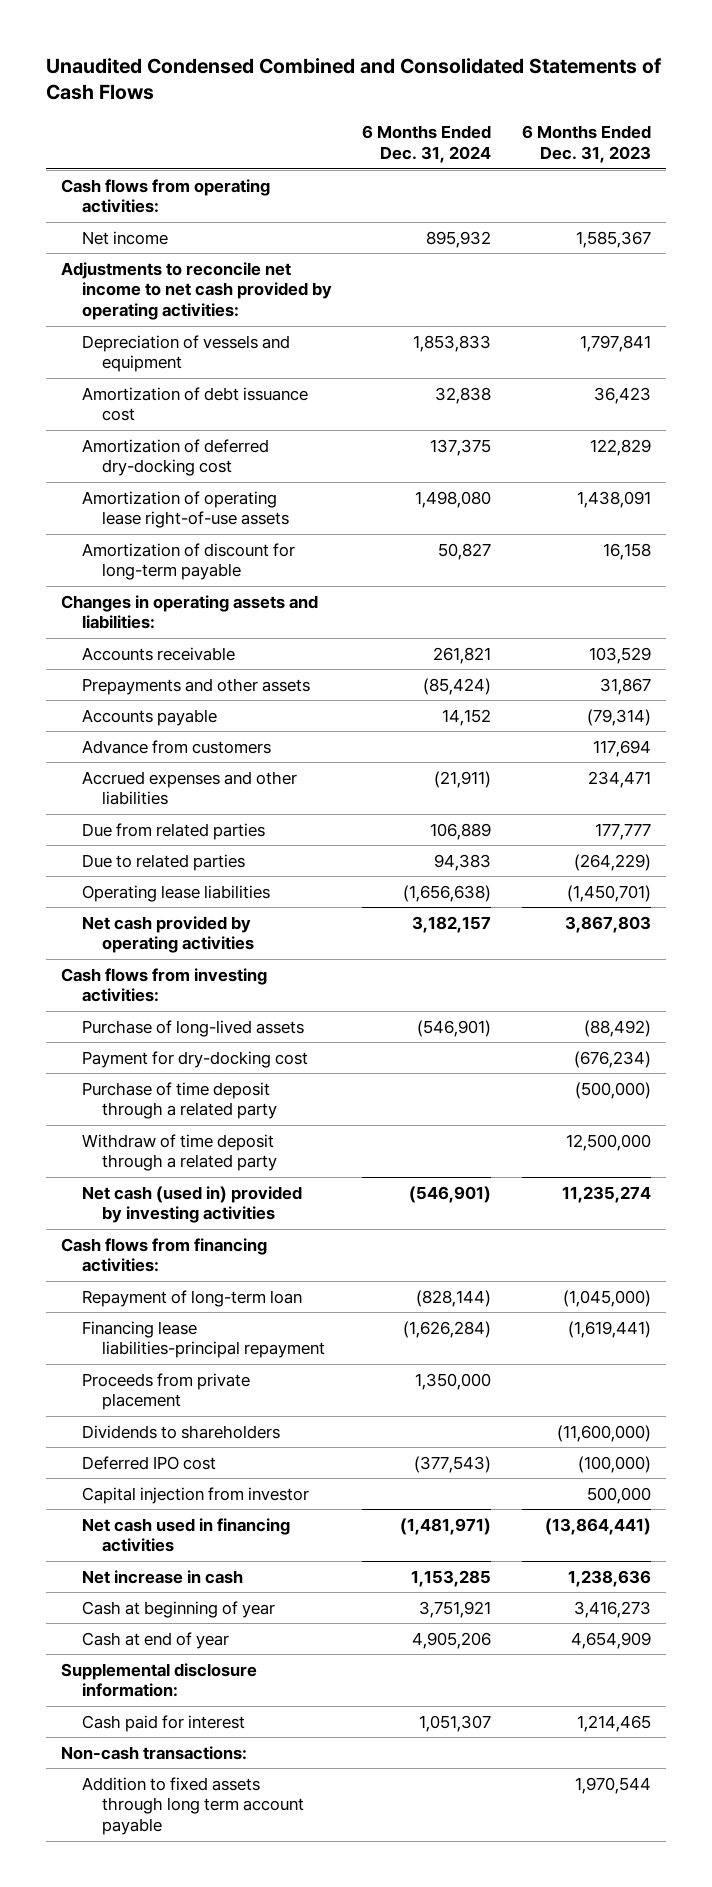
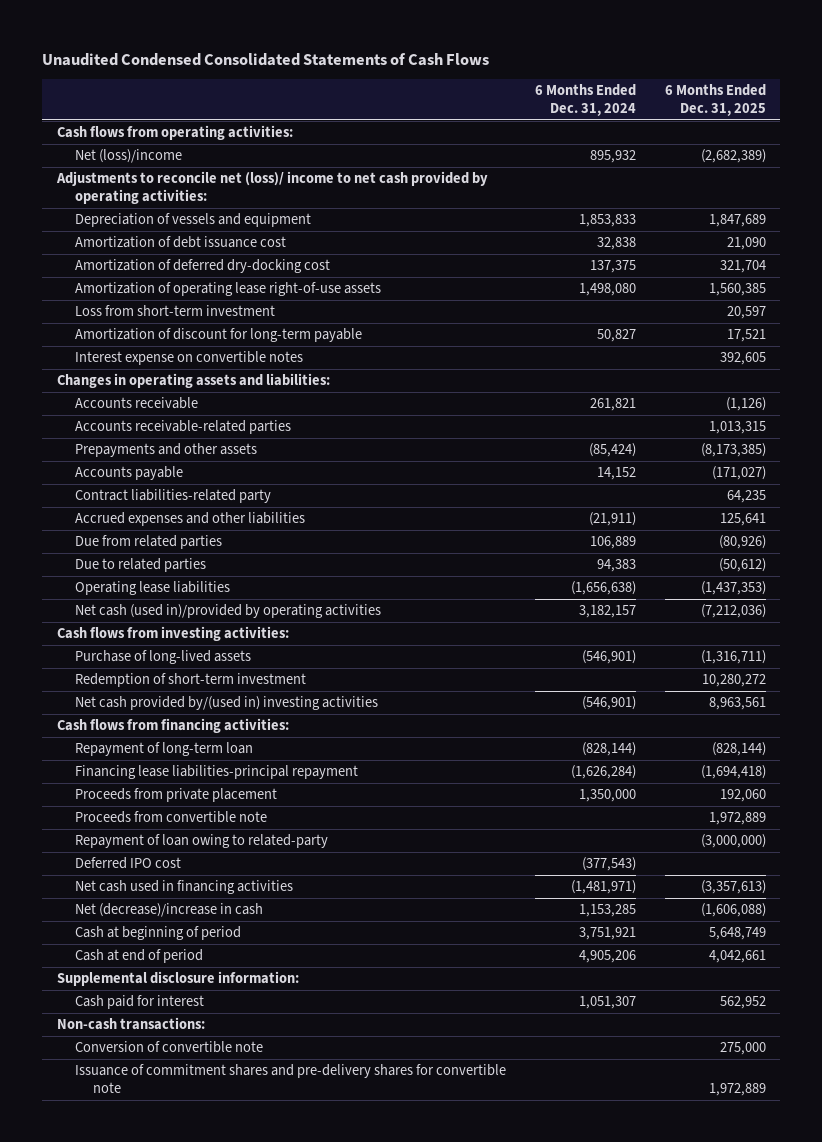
[45,57,661,101] Unaudited Condensed Combined and Consolidated Statements of Cash Flows -> [42,52,490,66] Unaudited Condensed Consolidated Statements of Cash Flows
[522,125,652,163] 6 Months Ended Dec. 31, 2023 -> none
none -> [664,84,766,116] 6 Months Ended Dec. 31, 2025
[81,230,168,245] Net income -> [74,149,182,164] Net (loss)/income
[61,261,332,321] Adjustments to reconcile net income to net cash provided by operating activities: -> [55,171,488,204] Adjustments to reconcile net (loss)/ income to net cash provided by operating activities:
none -> [74,305,275,317] Loss from short-term investment
none -> [74,351,303,366] Interest expense on convertible notes
none -> [74,420,291,435] Accounts receivable-related parties
[81,739,271,754] Advance from customers -> [74,489,271,504] Contract liabilities-related party
[81,915,254,954] Net cash provided by operating activities -> [74,604,381,619] Net cash (used in)/provided by operating activities
[81,1050,308,1068] Payment for dry-docking cost -> none
[81,1081,277,1120] Purchase of time deposit through a related party -> none
[81,1133,277,1172] Withdraw of time deposit through a related party -> none
none -> [74,673,306,688] Redemption of short-term investment
[81,1185,302,1224] Net cash (used in) provided by investing activities -> [74,696,378,711] Net cash provided by/(used in) investing activities
[81,1424,280,1439] Dividends to shareholders -> none
none -> [74,811,267,824] Proceeds from convertible note
none -> [74,834,328,849] Repayment of loan owing to related-party
[81,1486,309,1504] Capital injection from investor -> none
[81,1569,243,1584] Net increase in cash -> [74,903,263,918] Net (decrease)/increase in cash
[81,1600,275,1618] Cash at beginning of year -> [74,926,241,941] Cash at beginning of period
[81,1631,229,1649] Cash at end of year -> [74,949,203,964] Cash at end of period
[81,1776,304,1836] Addition to fixed assets through long term account payable -> none
none -> [74,1041,263,1054] Conversion of convertible note
none -> [74,1064,506,1093] Issuance of commitment shares and pre-delivery shares for convertible note

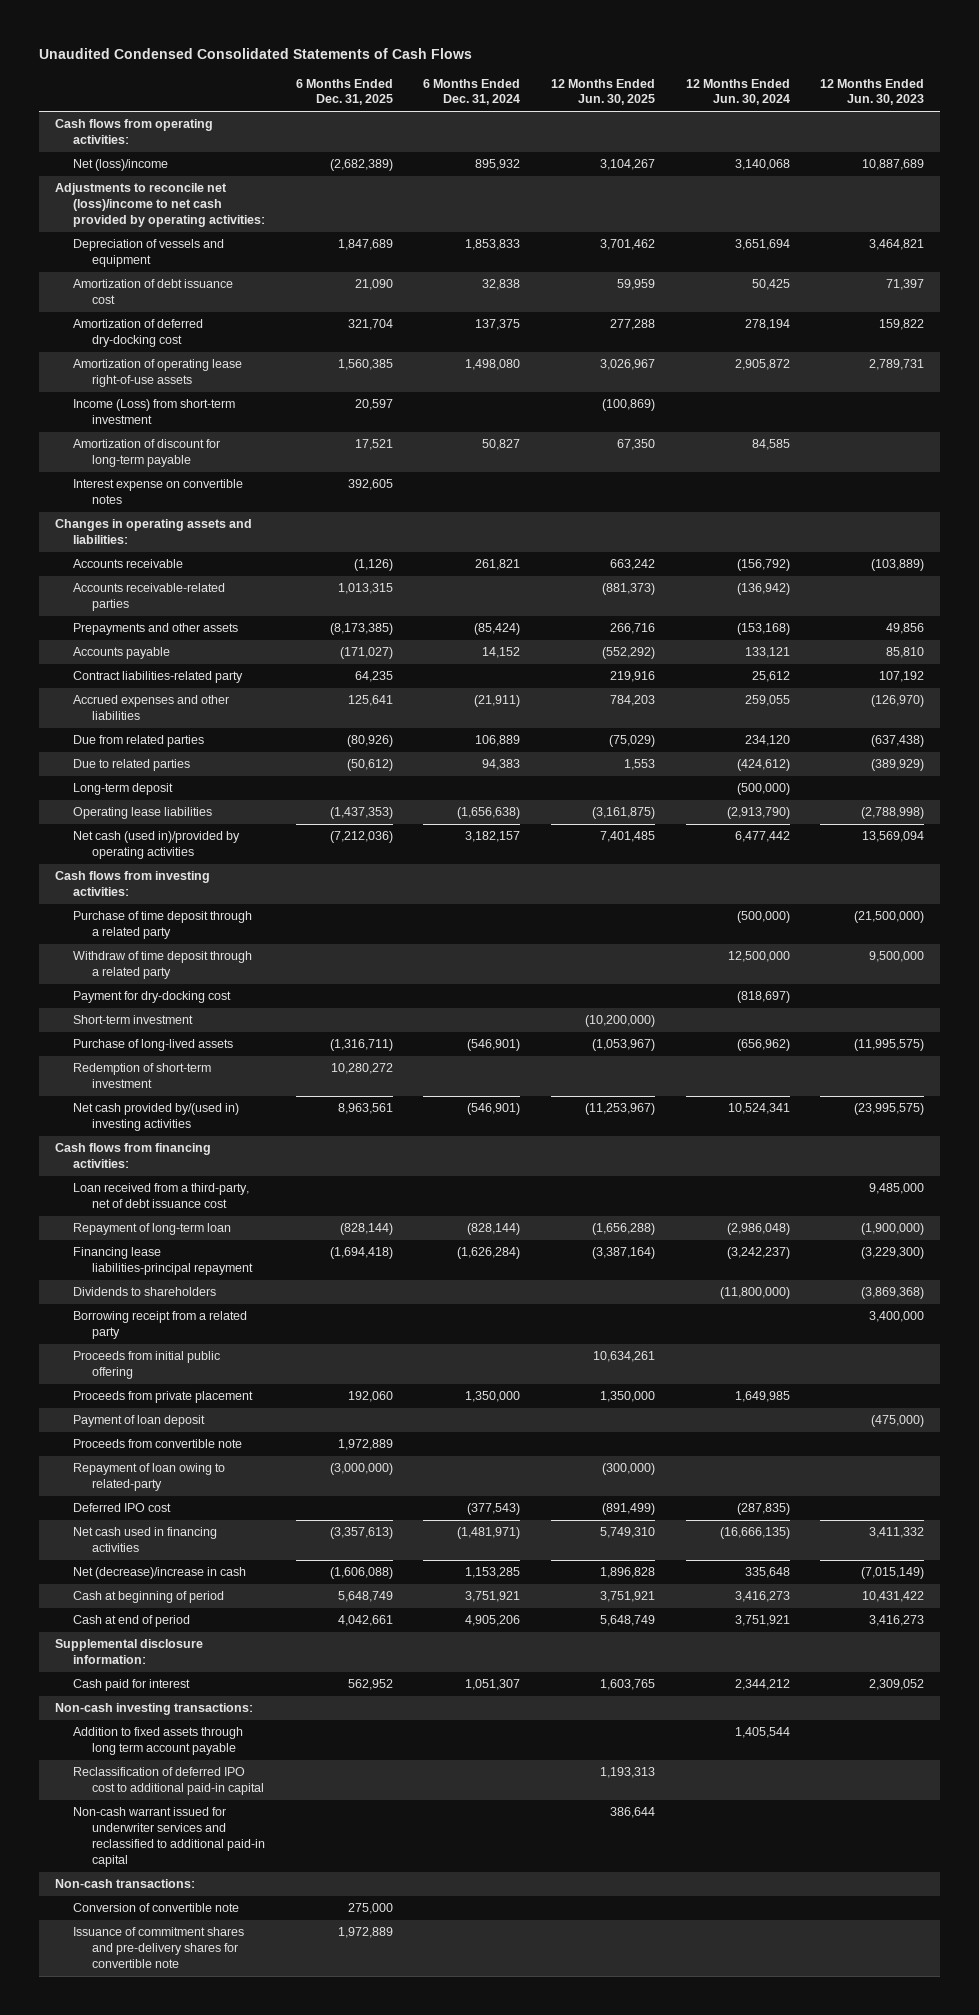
none -> [551,78,656,106] 12 Months Ended Jun. 30, 2025
none -> [685,78,790,106] 12 Months Ended Jun. 30, 2024
none -> [820,78,925,106] 12 Months Ended Jun. 30, 2023
[55,171,488,204] Adjustments to reconcile net (loss)/ income to net cash provided by operating activities: -> [54,183,266,228] Adjustments to reconcile net (loss)/income to net cash provided by operating activities:
[74,305,275,317] Loss from short-term investment -> [73,399,236,425] Income (Loss) from short-term investment
none -> [73,783,174,796] Long-term deposit
none -> [73,911,253,940] Purchase of time deposit through a related party
none -> [73,951,253,980] Withdraw of time deposit through a related party
none -> [73,991,232,1004] Payment for dry-docking cost
none -> [73,1015,194,1025] Short-term investment
none -> [73,1183,250,1209] Loan received from a third-party, net of debt issuance cost
none -> [73,1287,217,1297] Dividends to shareholders
none -> [73,1311,248,1340] Borrowing receipt from a related party
none -> [73,1351,221,1380] Proceeds from initial public offering
none -> [73,1415,206,1428] Payment of loan deposit
none -> [54,1703,253,1716] Non-cash investing transactions:
none -> [73,1727,244,1756] Addition to fixed assets through long term account payable
none -> [73,1767,264,1796] Reclassification of deferred IPO cost to additional paid-in capital
none -> [73,1807,265,1868] Non-cash warrant issued for underwriter services and reclassified to additional paid-in capital

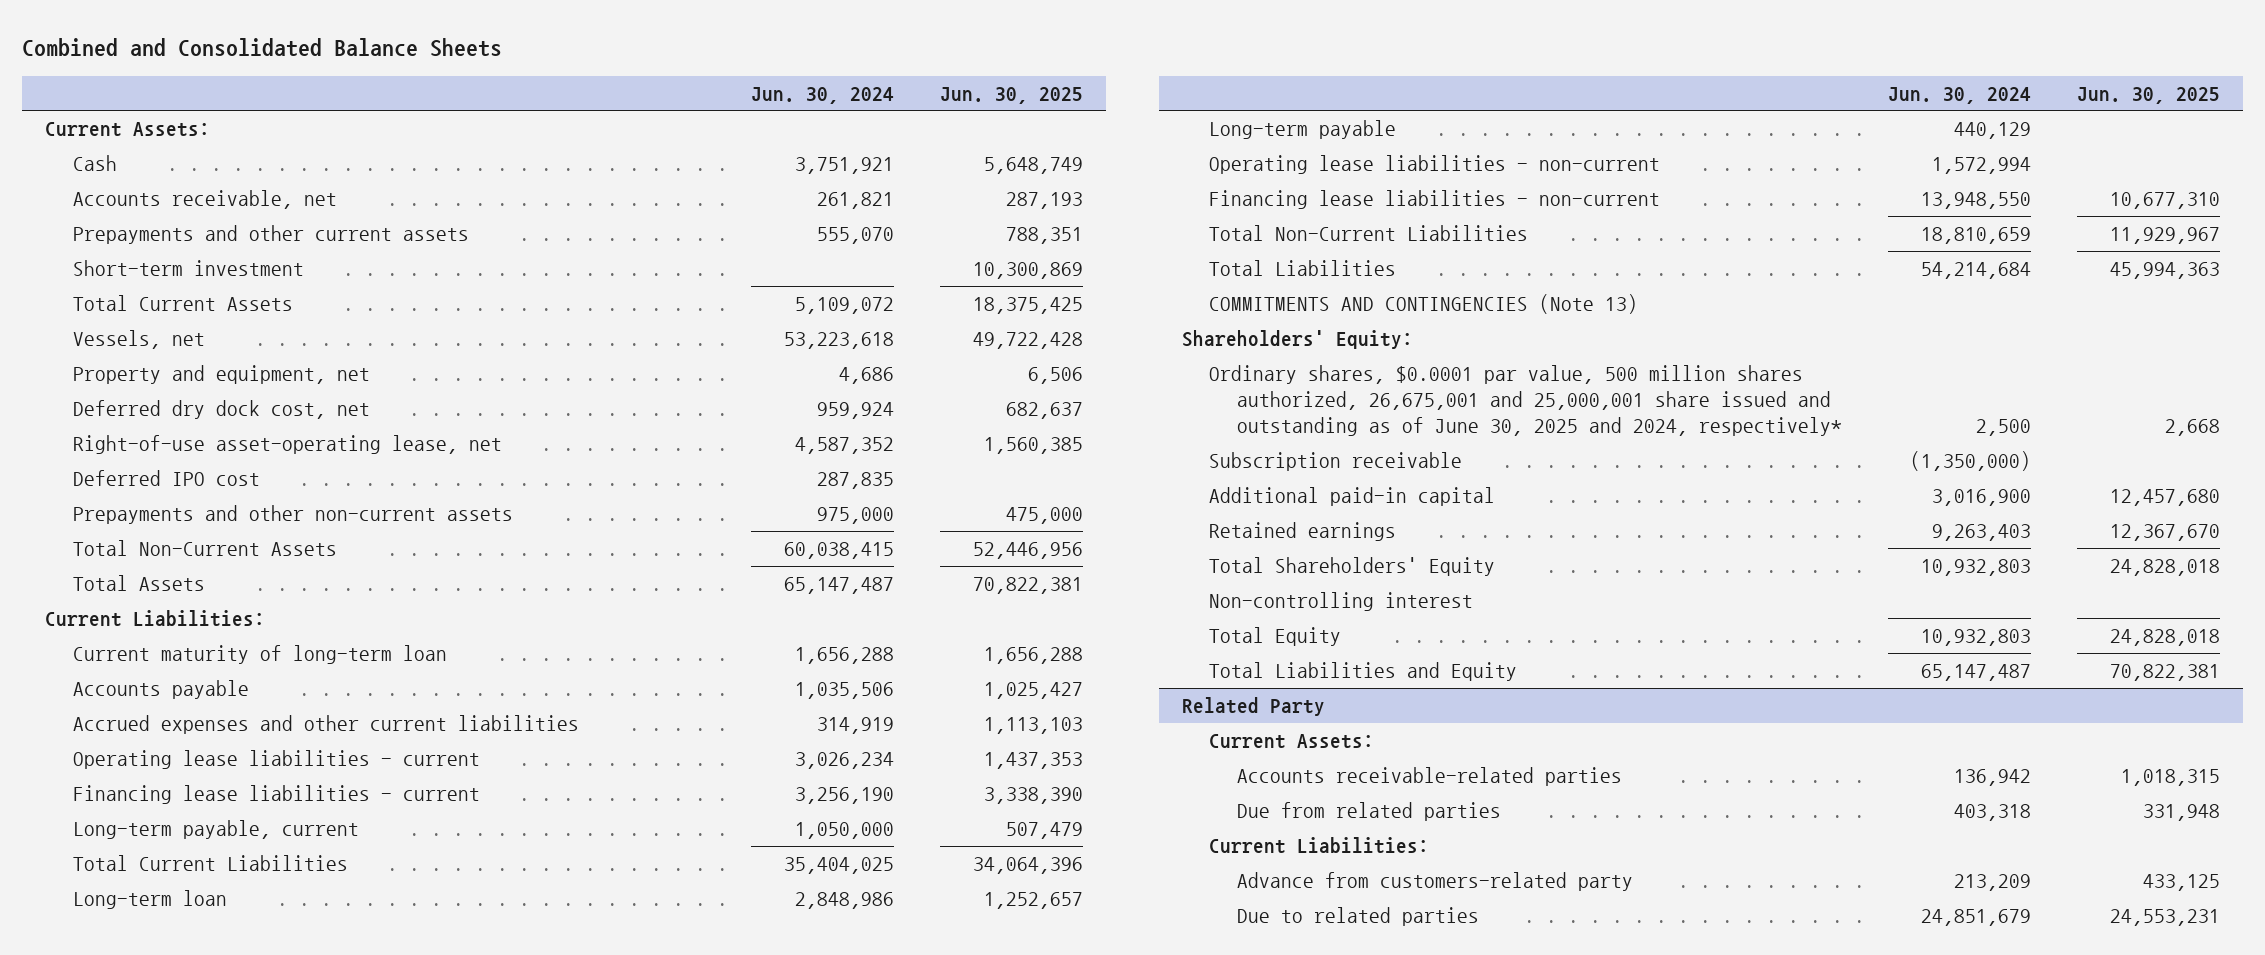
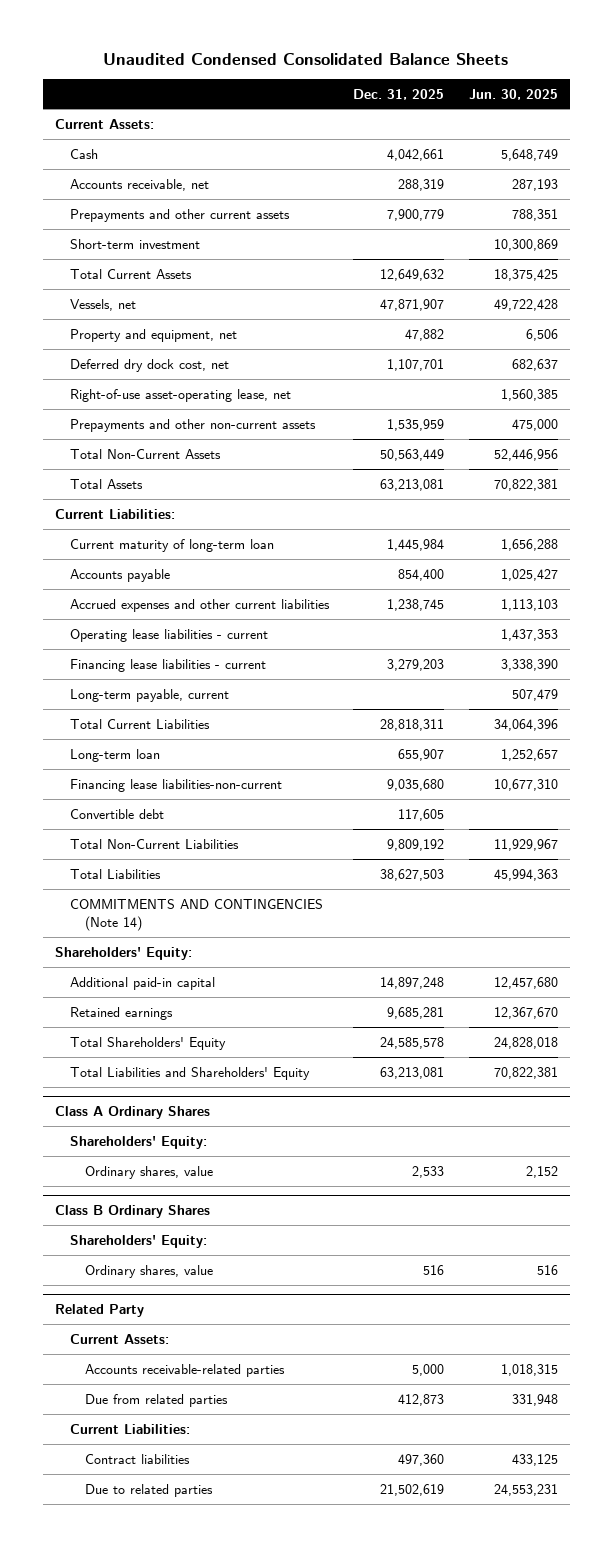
[22,37,503,57] Combined and Consolidated Balance Sheets -> [103,52,509,65] Unaudited Condensed Consolidated Balance Sheets
[751,86,895,104] Jun. 30, 2024 -> none
none -> [353,88,445,100] Dec. 31, 2025
[72,470,260,487] Deferred IPO cost -> none
[1209,120,1397,140] Long-term payable -> none
[1209,155,1661,175] Operating lease liabilities - non-current -> none
[1209,190,1661,210] Financing lease liabilities - non-current -> [70,778,283,792] Financing lease liabilities-non-current
none -> [70,808,165,819] Convertible debt
[1209,294,1639,315] COMMITMENTS AND CONTINGENCIES (Note 13) -> [70,898,324,932] COMMITMENTS AND CONTINGENCIES (Note 14)
[1209,365,1842,437] Ordinary shares, $0.0001 par value, 500 million shares authorized, 26,675,001 and 25,000,001 share issued and outstanding as of June 30, 2025 and 2024, respectively* -> none
[1209,452,1463,472] Subscription receivable -> none
[1209,592,1474,612] Non-controlling interest -> none
[1209,627,1342,647] Total Equity -> none
[1209,662,1518,682] Total Liabilities and Equity -> [70,1066,311,1080] Total Liabilities and Shareholders' Equity
none -> [54,1105,210,1119] Class A Ordinary Shares
none -> [70,1135,208,1149] Shareholders' Equity:
none -> [85,1165,214,1179] Ordinary shares, value
none -> [54,1204,210,1218] Class B Ordinary Shares
none -> [70,1234,208,1248] Shareholders' Equity:
none -> [85,1264,214,1278] Ordinary shares, value
[1236,872,1633,892] Advance from customers-related party -> [85,1453,191,1464] Contract liabilities

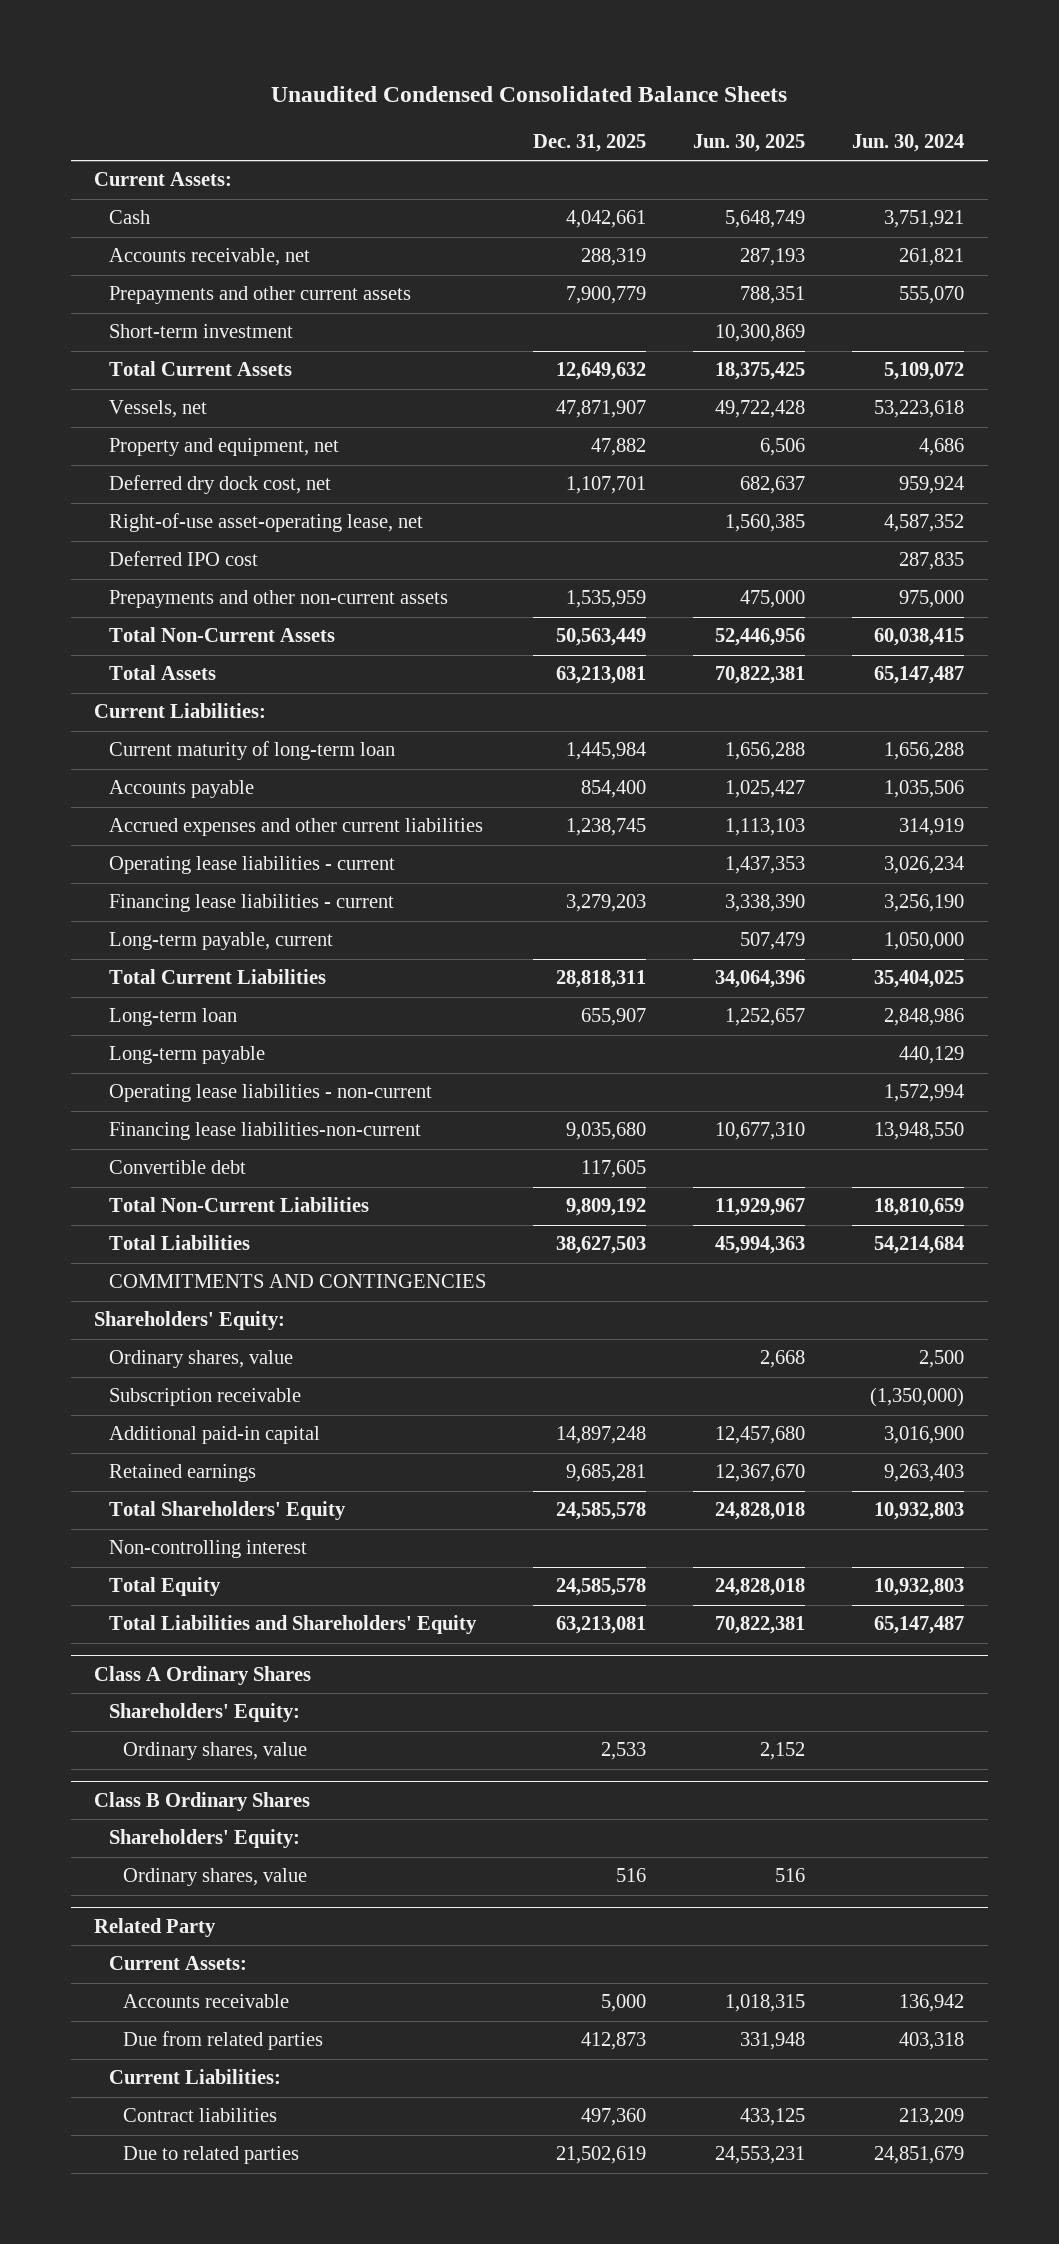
none -> [852,133,965,152] Jun. 30, 2024
none -> [108,551,258,567] Deferred IPO cost
none -> [108,1046,265,1065] Long-term payable
none -> [108,1084,432,1103] Operating lease liabilities - non-current
[70,898,324,932] COMMITMENTS AND CONTINGENCIES (Note 14) -> [108,1274,486,1289] COMMITMENTS AND CONTINGENCIES
none -> [108,1350,293,1369] Ordinary shares, value
none -> [108,1388,301,1407] Subscription receivable
none -> [108,1540,307,1559] Non-controlling interest
none -> [108,1577,221,1597] Total Equity
[85,1363,286,1377] Accounts receivable-related parties -> [122,1994,289,2009] Accounts receivable

